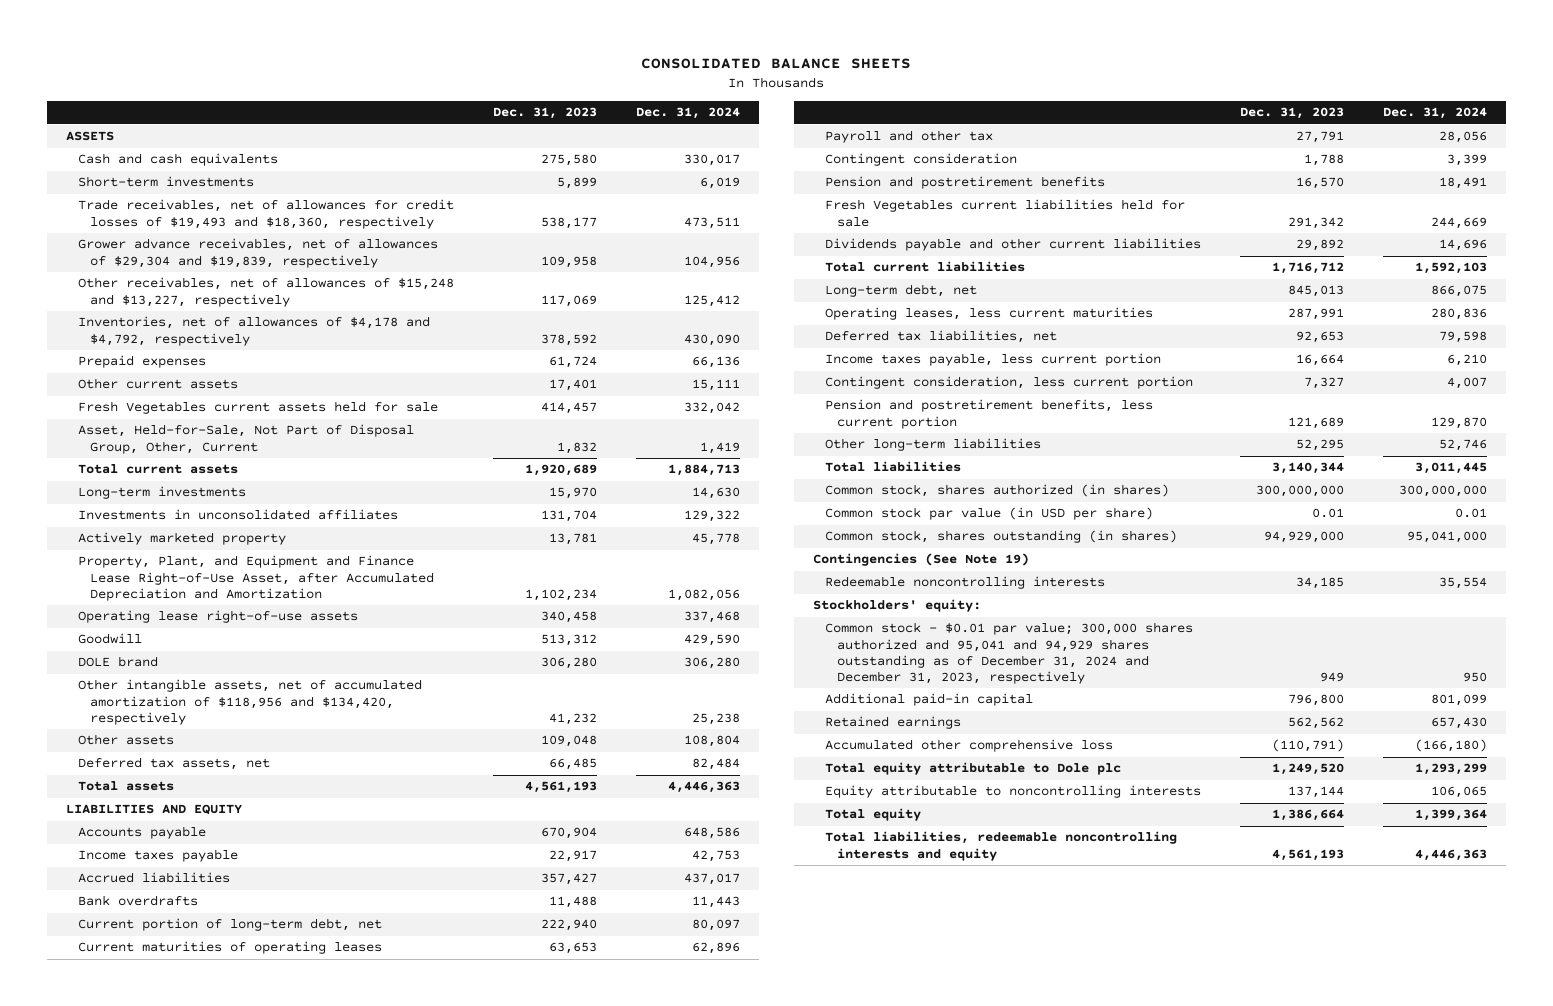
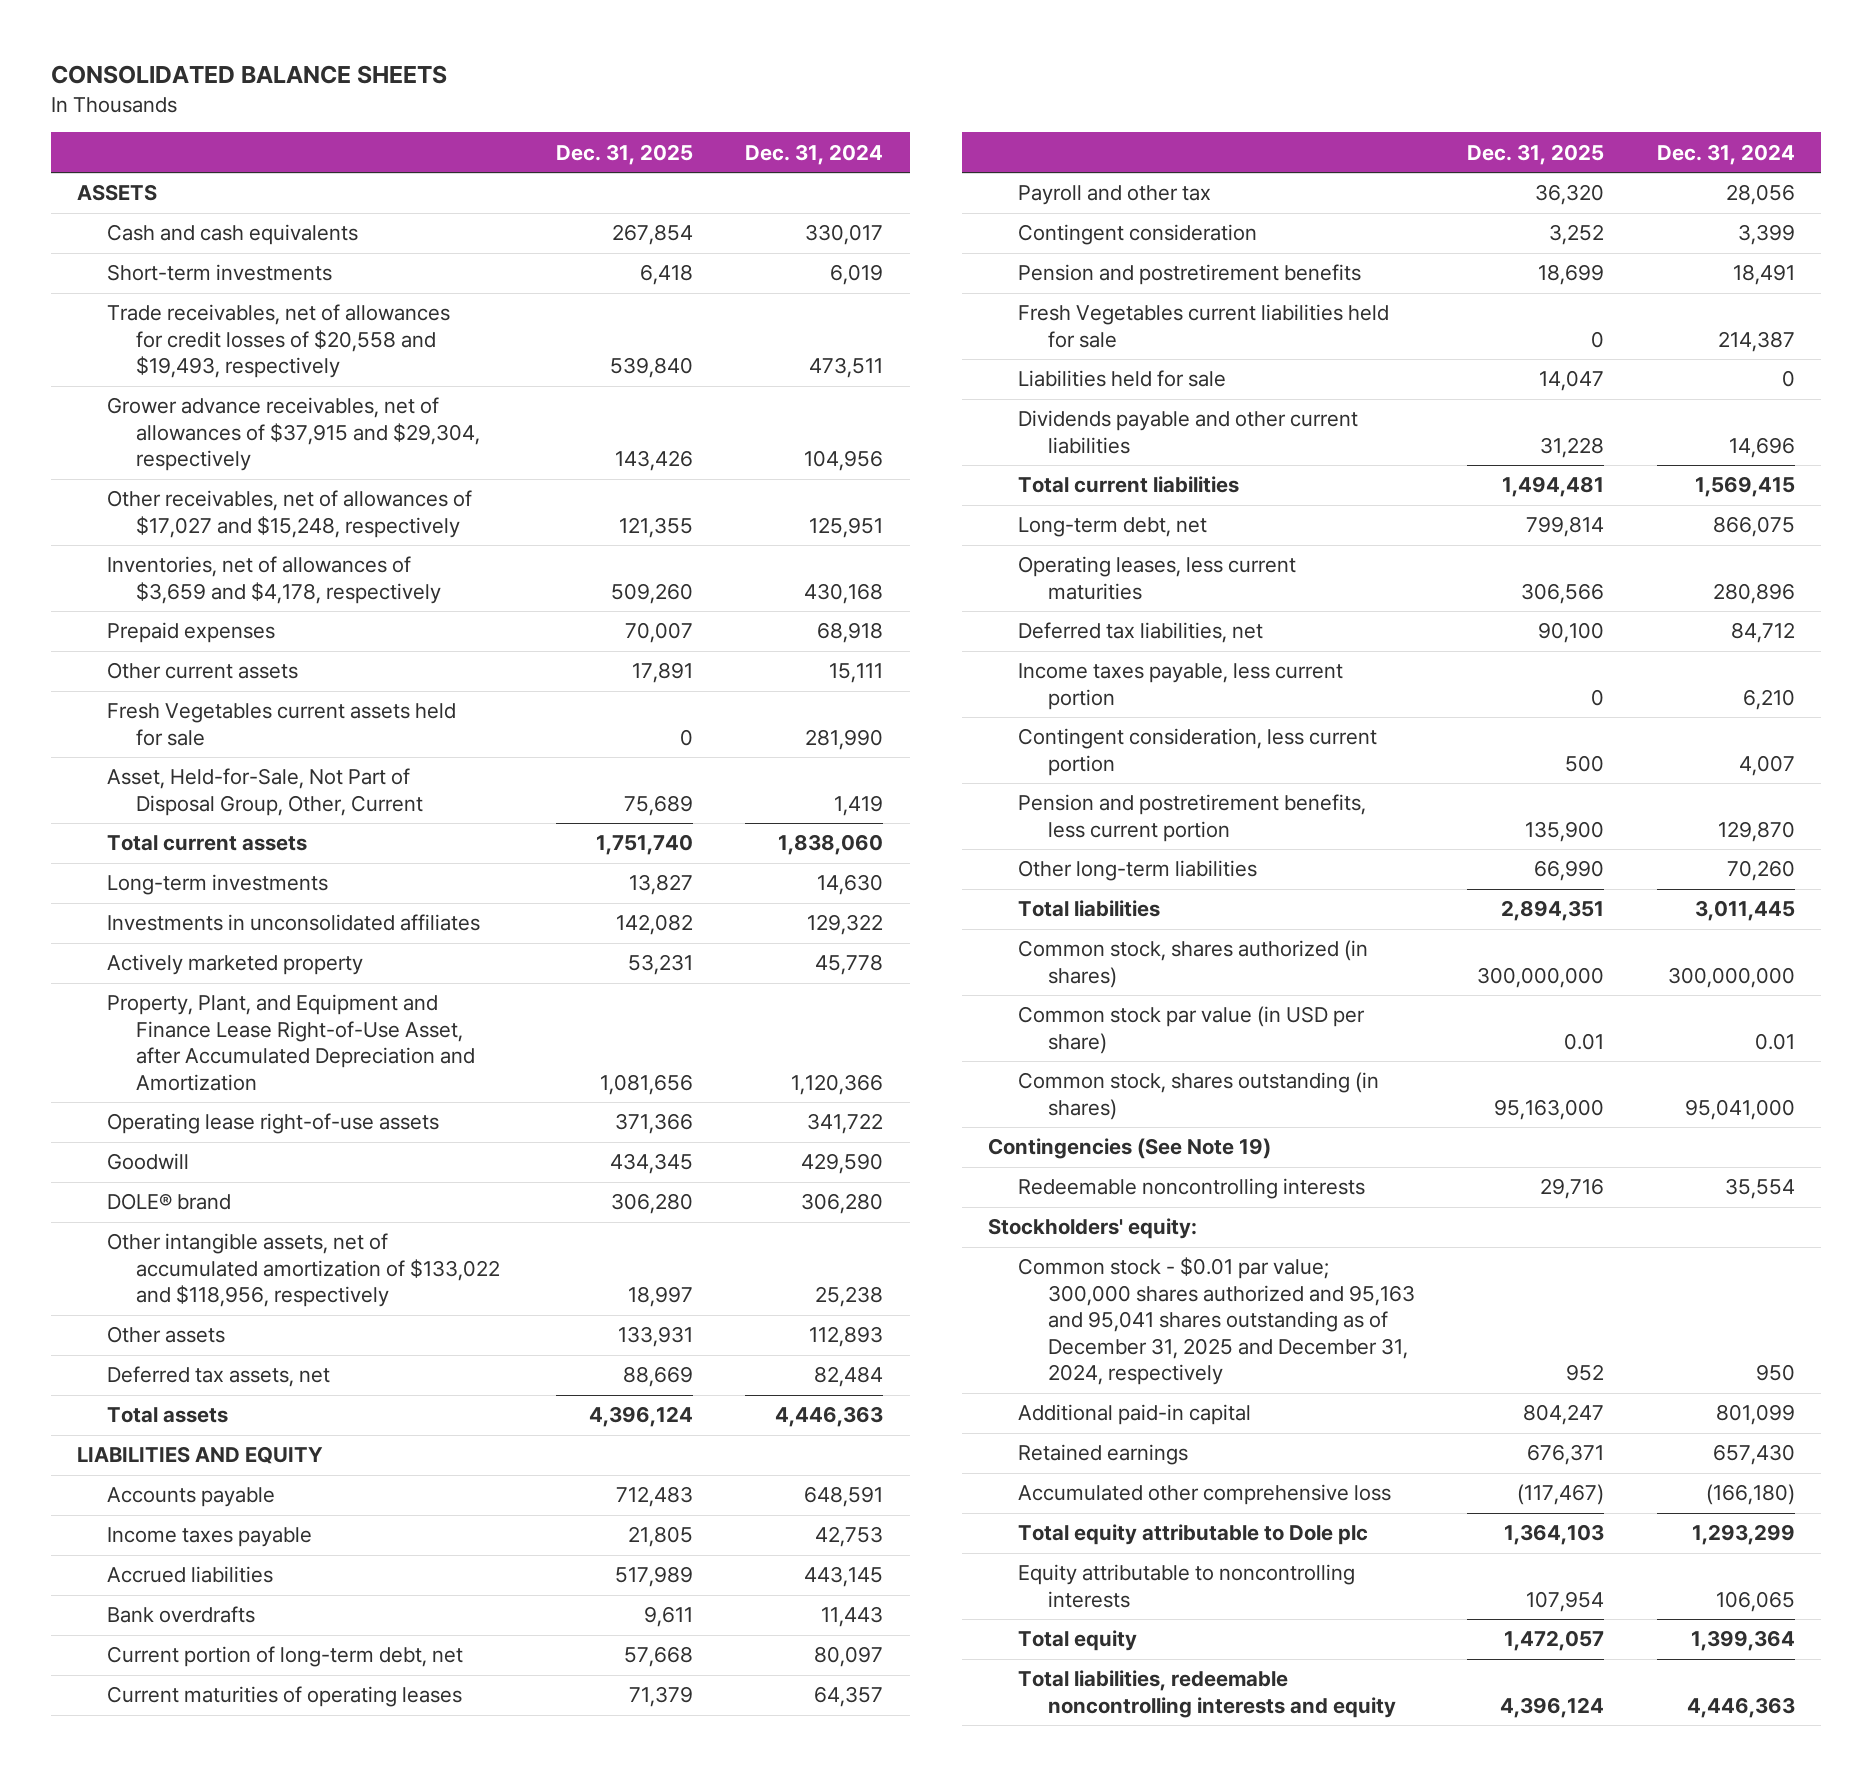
[492,107,597,120] Dec. 31, 2023 -> none
none -> [555,143,693,165] Dec. 31, 2025
[78,199,455,229] Trade receivables, net of allowances for credit losses of $19,493 and $18,360, respectively -> [106,304,450,379] Trade receivables, net of allowances for credit losses of $20,558 and $19,493, respectively
[78,238,439,268] Grower advance receivables, net of allowances of $29,304 and $19,839, respectively -> [106,397,481,472] Grower advance receivables, net of allowances of $37,915 and $29,304, respectively
[78,277,455,307] Other receivables, net of allowances of $15,248 and $13,227, respectively -> [106,490,472,538] Other receivables, net of allowances of $17,027 and $15,248, respectively
[683,294,740,307] 125,412 -> [809,516,884,538] 125,951
[78,316,431,346] Inventories, net of allowances of $4,178 and $4,792, respectively -> [106,556,442,604] Inventories, net of allowances of $3,659 and $4,178, respectively
[683,333,740,346] 430,090 -> [804,582,884,604] 430,168
[691,356,740,369] 66,136 -> [817,622,884,644] 68,918
[683,402,740,415] 332,042 -> [805,728,884,750] 281,990
[667,464,740,477] 1,884,713 -> [778,834,884,856] 1,838,060
[667,588,740,601] 1,082,056 -> [791,1073,884,1095] 1,120,366
[683,611,740,624] 337,468 -> [807,1113,884,1135] 341,722
[78,656,159,668] DOLE brand -> [106,1193,231,1211] DOLE® brand
[78,679,423,725] Other intangible assets, net of accumulated amortization of $118,956 and $134,420, respectively -> [106,1233,501,1308] Other intangible assets, net of accumulated amortization of $133,022 and $118,956, respectively
[683,735,740,748] 108,804 -> [809,1326,884,1348] 112,893
[683,827,740,840] 648,586 -> [804,1486,884,1508] 648,591
[683,873,740,886] 437,017 -> [804,1566,884,1588] 443,145
[691,942,740,955] 62,896 -> [814,1686,884,1708] 64,357
[1430,216,1487,229] 244,669 -> [1717,330,1795,352] 214,387
none -> [1017,370,1226,388] Liabilities held for sale
[1414,262,1487,275] 1,592,103 -> [1694,476,1795,498] 1,569,415
[1430,308,1487,321] 280,836 -> [1712,582,1795,604] 280,896
[1438,331,1487,344] 79,598 -> [1730,622,1795,644] 84,712
[1438,439,1487,452] 52,746 -> [1726,860,1795,882] 70,260
[825,622,1194,684] Common stock - $0.01 par value; 300,000 shares authorized and 95,041 and 94,929 shares outstanding as of December 31, 2024 and December 31, 2023, respectively -> [1017,1257,1415,1386] Common stock - $0.01 par value; 300,000 shares authorized and 95,163 and 95,041 shares outstanding as of December 31, 2025 and December 31, 2024, respectively

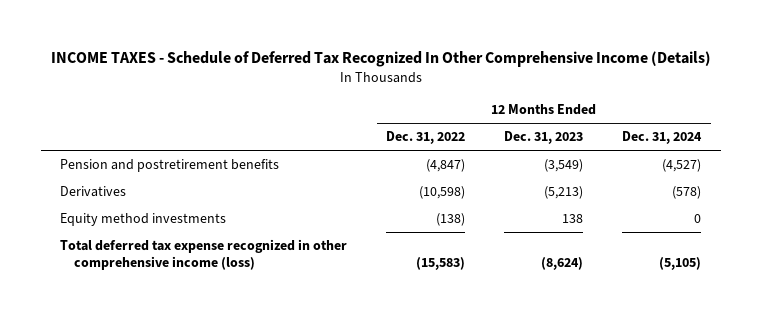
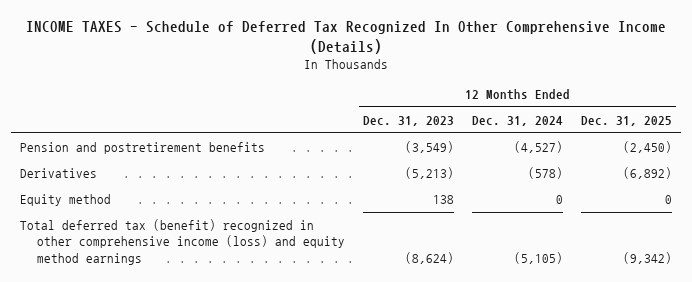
[386,131,466,145] Dec. 31, 2022 -> none
none -> [580,115,672,126] Dec. 31, 2025
[60,213,227,227] Equity method investments -> [20,193,112,206] Equity method
[60,239,348,270] Total deferred tax expense recognized in other comprehensive income (loss) -> [20,218,346,265] Total deferred tax (benefit) recognized in other comprehensive income (loss) and equity method earnings

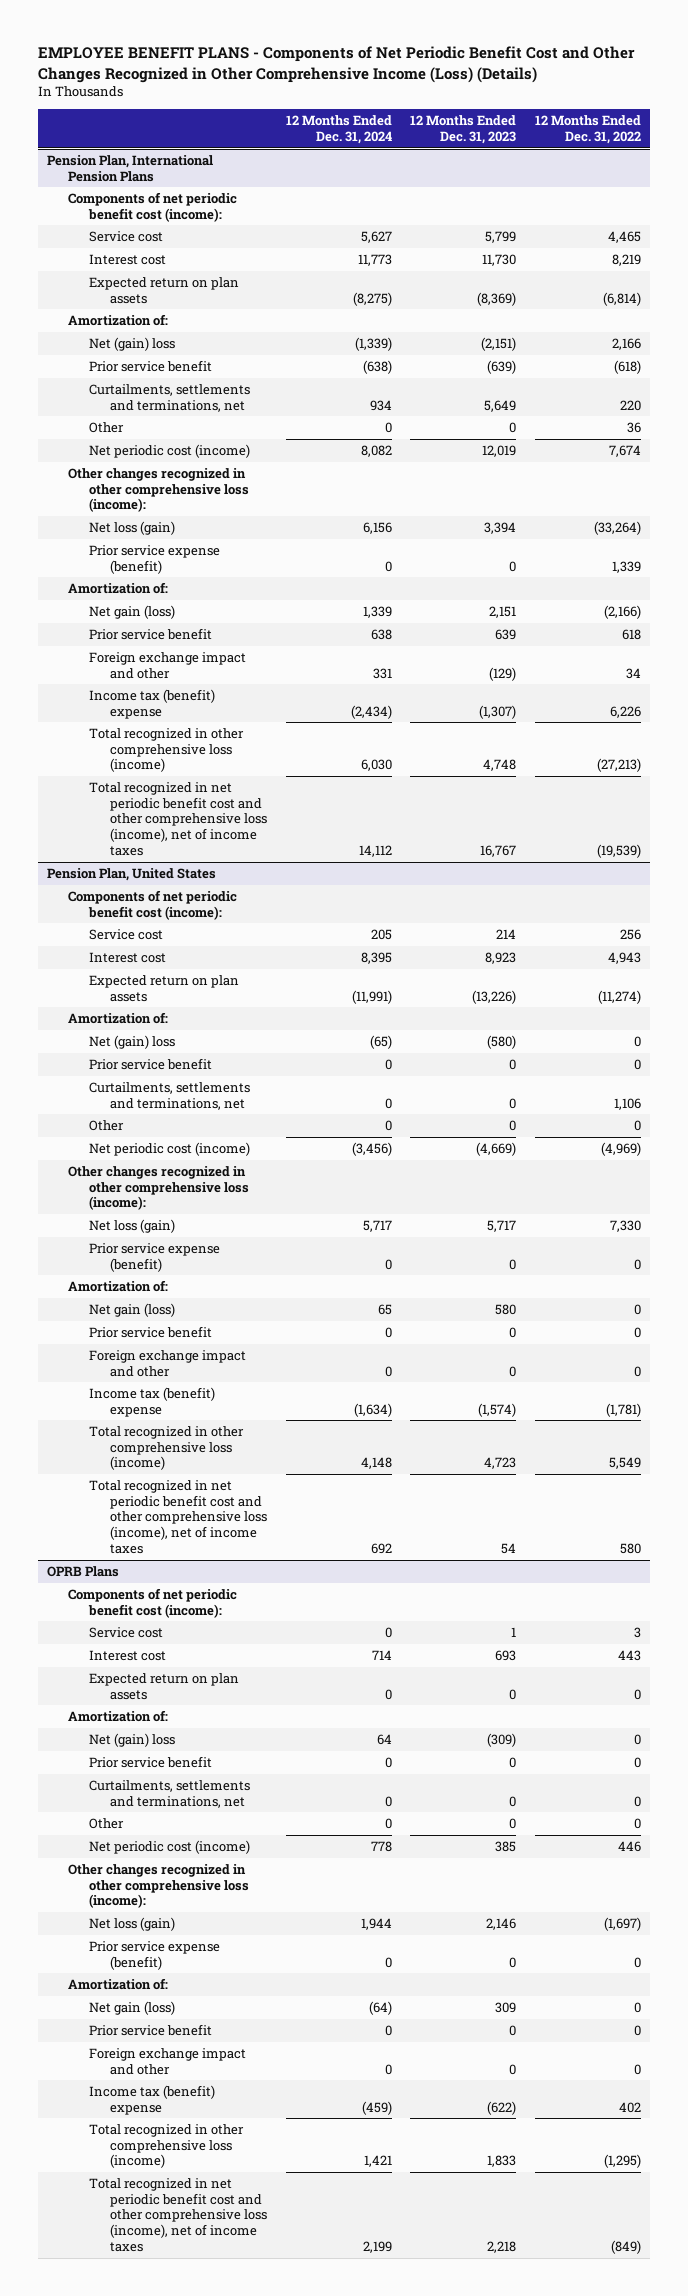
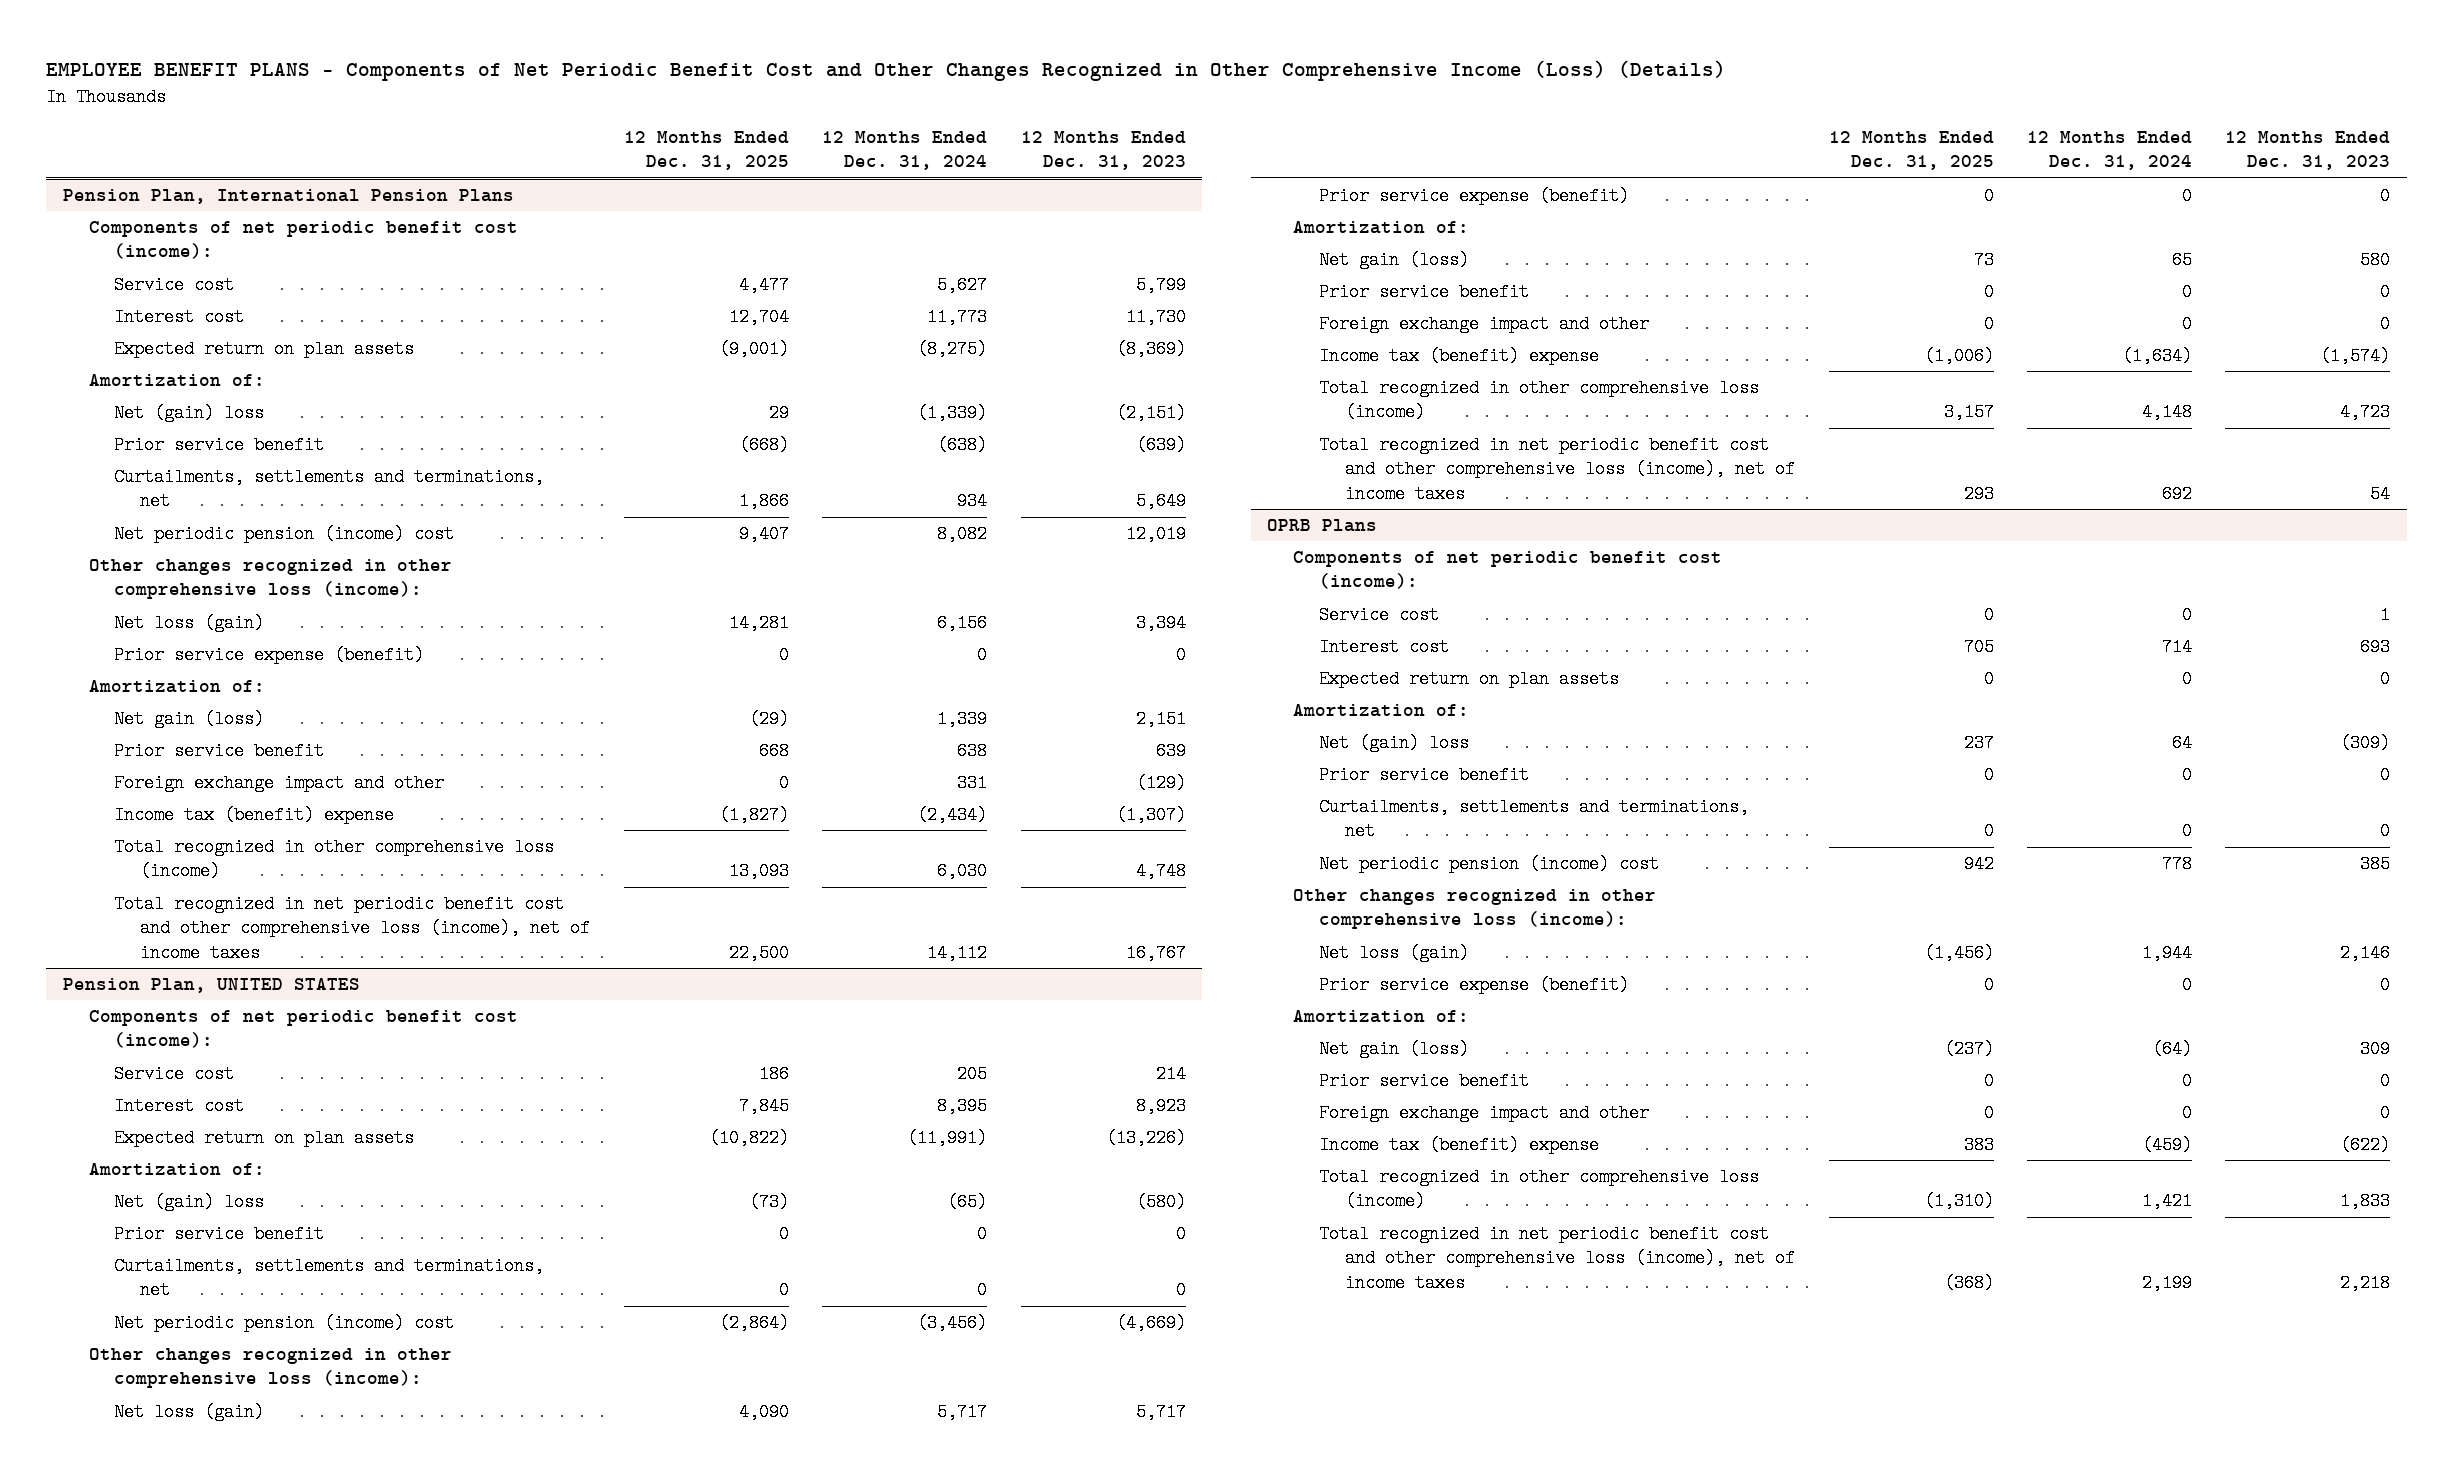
[534,115,641,145] 12 Months Ended Dec. 31, 2022 -> none
none -> [623,131,789,171] 12 Months Ended Dec. 31, 2025
[89,422,125,434] Other -> none
[89,444,251,459] Net periodic cost (income) -> [114,525,455,544] Net periodic pension (income) cost
[47,868,217,882] Pension Plan, United States -> [62,978,360,994] Pension Plan, UNITED STATES
[89,1120,125,1132] Other -> none
[89,1142,251,1157] Net periodic cost (income) -> [114,1314,455,1333] Net periodic pension (income) cost
[89,1818,125,1830] Other -> none
[89,1840,251,1855] Net periodic cost (income) -> [1319,855,1660,874] Net periodic pension (income) cost

